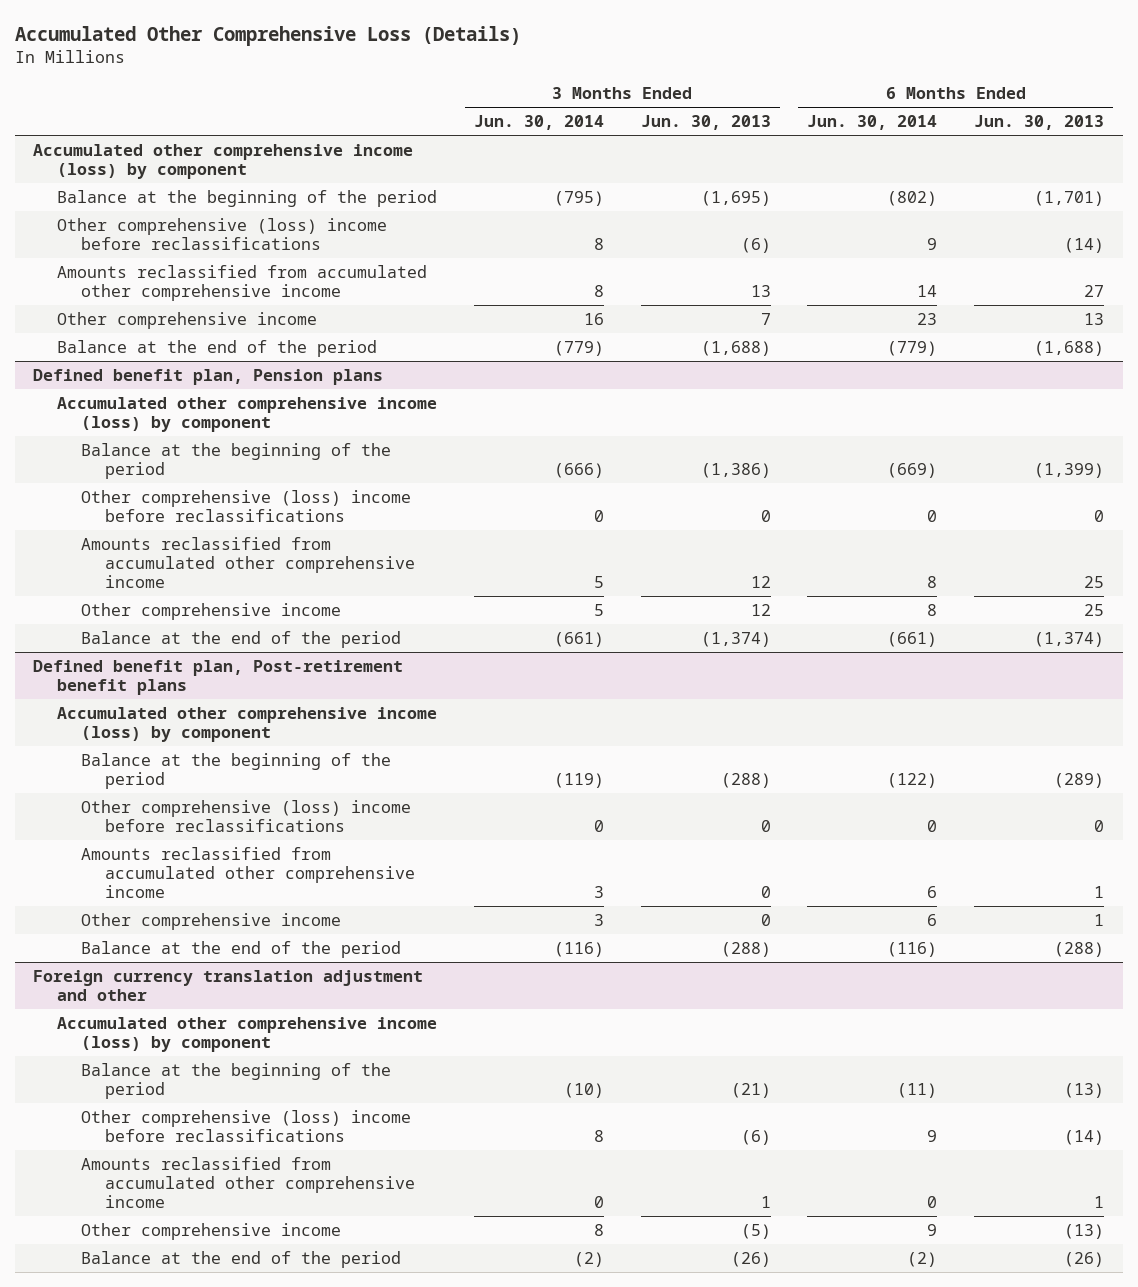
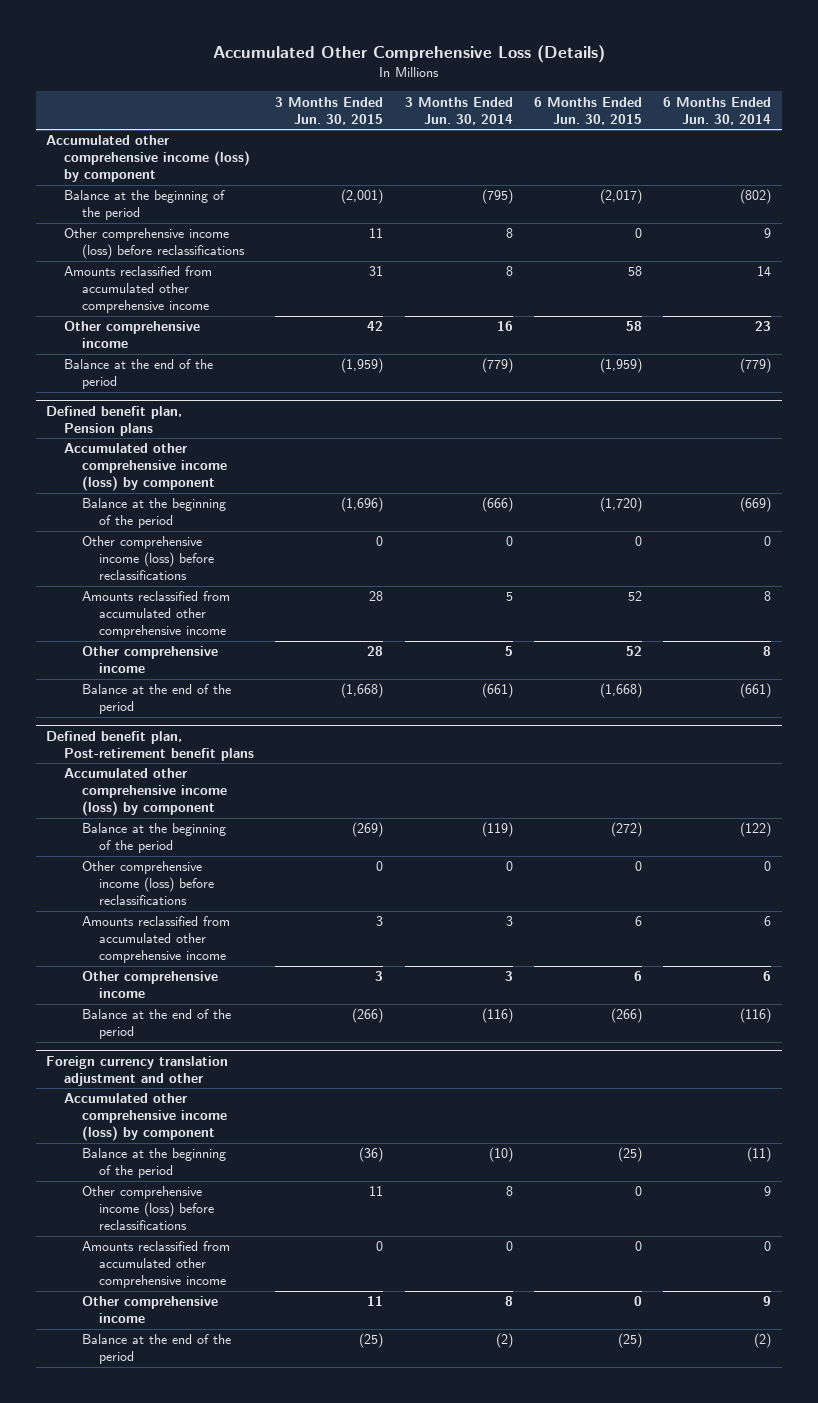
[640,114,771,130] Jun. 30, 2013 -> none
[974,114,1105,130] Jun. 30, 2013 -> none
none -> [275,96,384,125] 3 Months Ended Jun. 30, 2015
none -> [533,96,642,125] 6 Months Ended Jun. 30, 2015
[57,217,388,250] Other comprehensive (loss) income before reclassifications -> [64,228,245,260] Other comprehensive income (loss) before reclassifications
[80,489,411,522] Other comprehensive (loss) income before reclassifications -> [81,536,215,581] Other comprehensive income (loss) before reclassifications
[80,799,411,832] Other comprehensive (loss) income before reclassifications -> [81,861,215,906] Other comprehensive income (loss) before reclassifications
[80,1109,411,1142] Other comprehensive (loss) income before reclassifications -> [81,1186,215,1231] Other comprehensive income (loss) before reclassifications

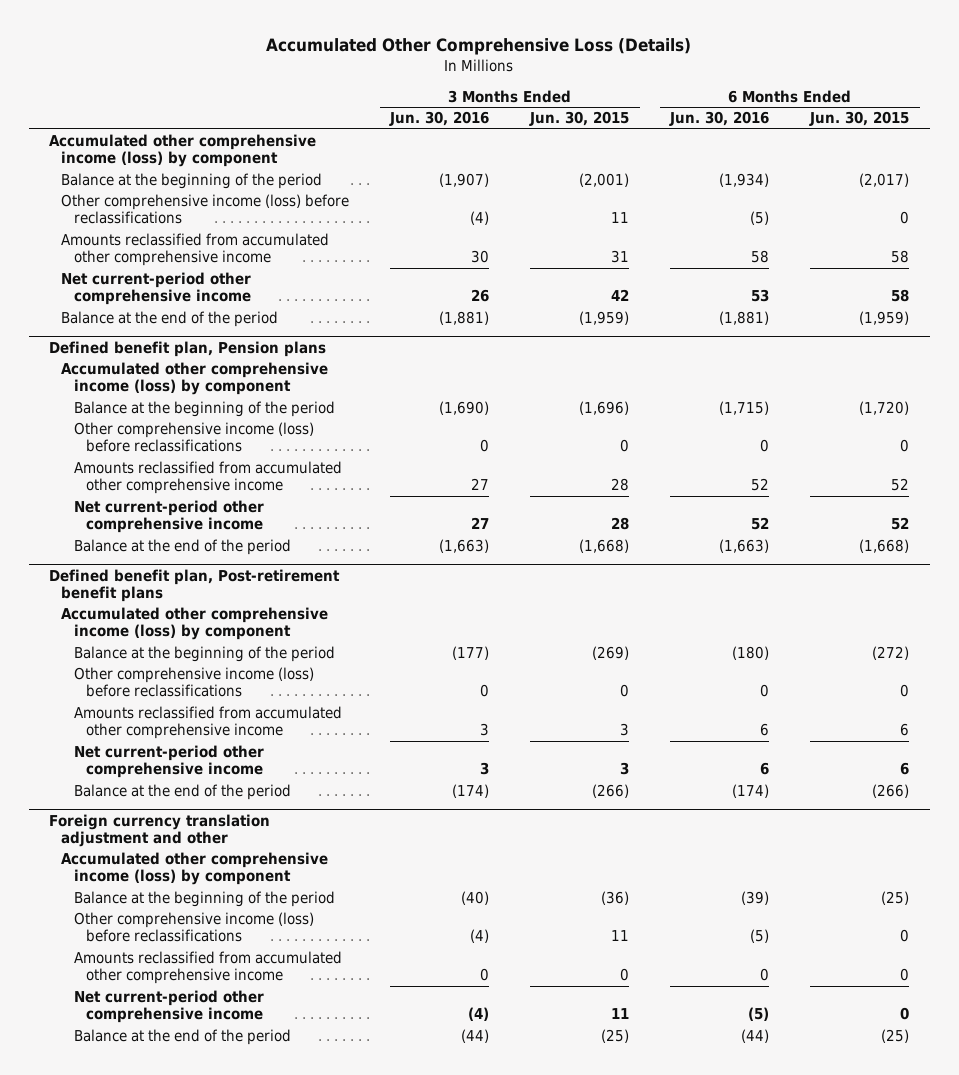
[404,96,513,125] 3 Months Ended Jun. 30, 2014 -> none
[663,96,772,125] 6 Months Ended Jun. 30, 2014 -> none
none -> [389,111,490,127] Jun. 30, 2016
none -> [669,111,770,127] Jun. 30, 2016
[64,321,201,349] Other comprehensive income -> [61,272,252,306] Net current-period other comprehensive income
[81,646,218,674] Other comprehensive income -> [73,500,264,534] Net current-period other comprehensive income
[81,971,218,999] Other comprehensive income -> [73,745,264,779] Net current-period other comprehensive income
[81,1296,218,1324] Other comprehensive income -> [73,990,264,1024] Net current-period other comprehensive income

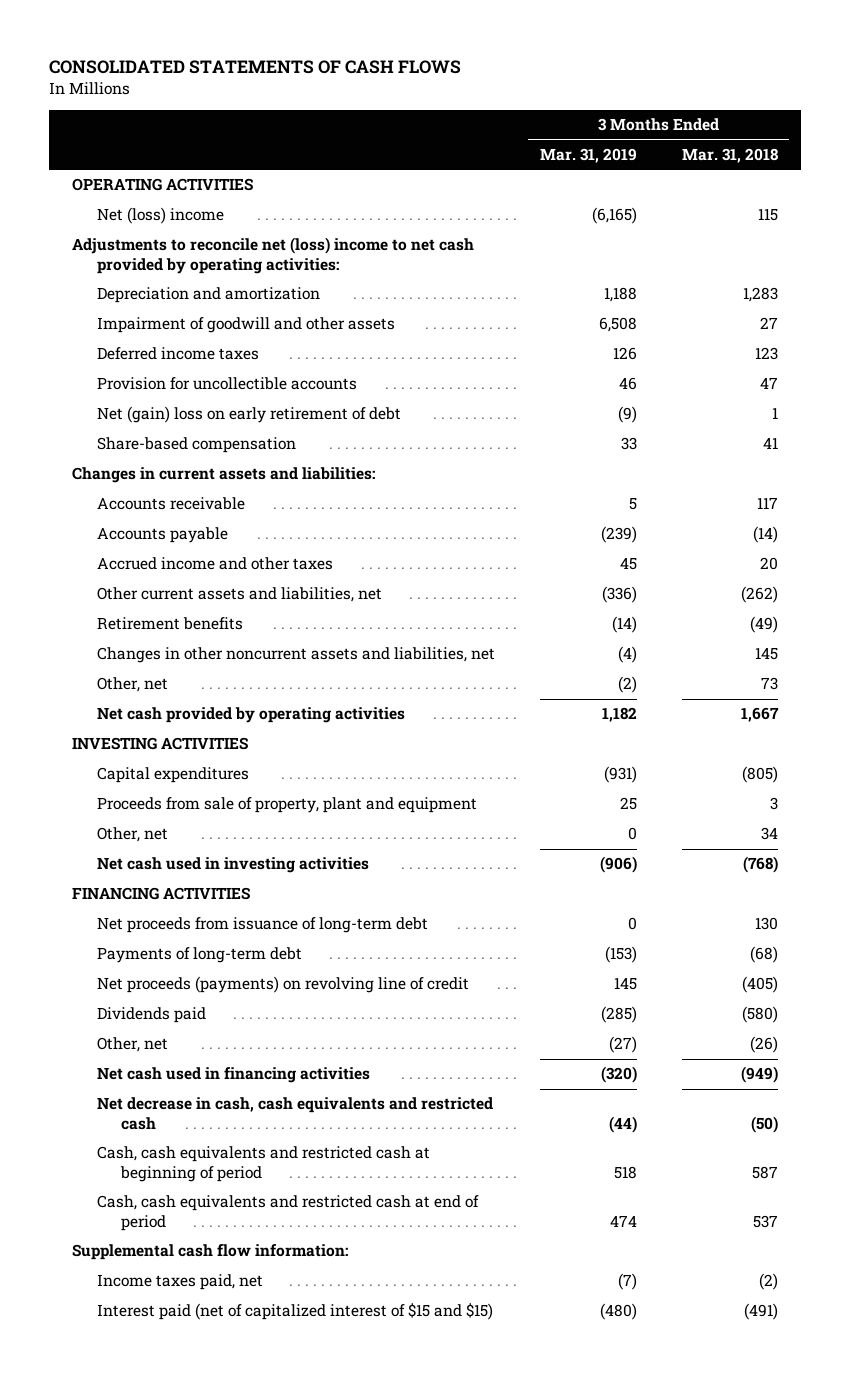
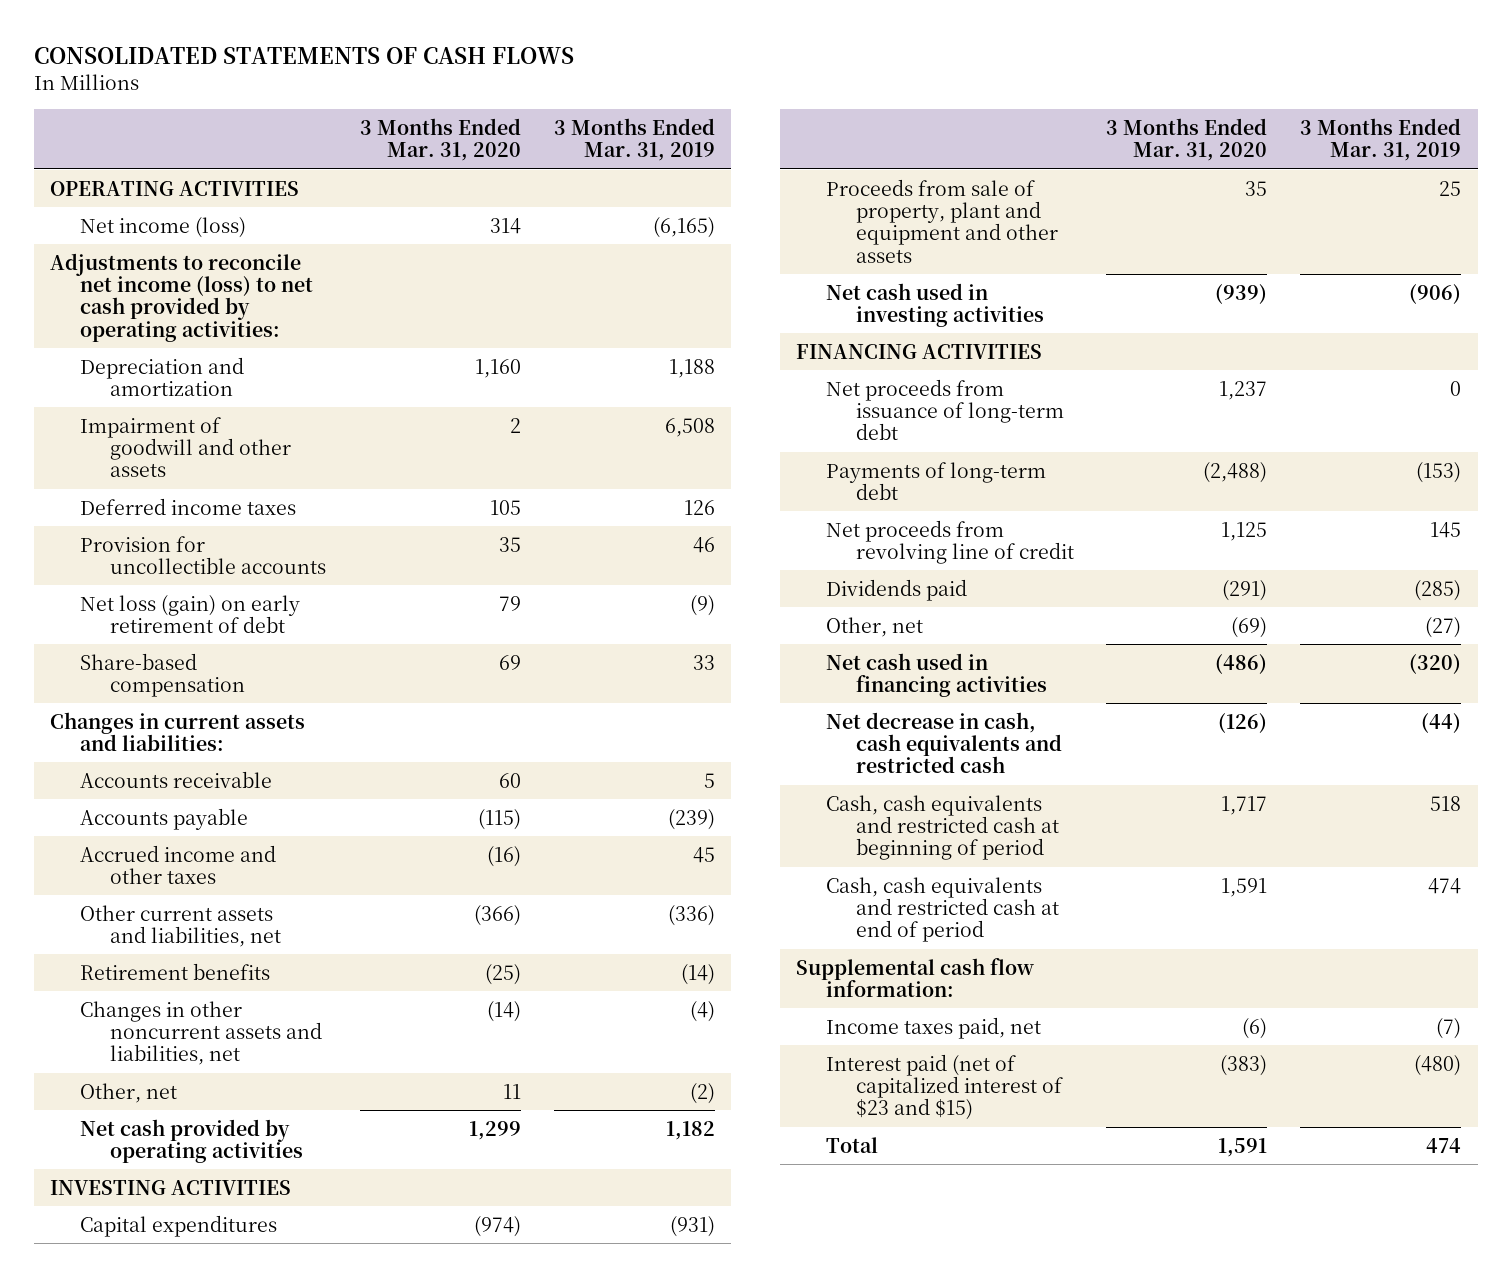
[682,147,779,163] Mar. 31, 2018 -> none
none -> [360,117,522,162] 3 Months Ended Mar. 31, 2020
[96,207,224,225] Net (loss) income -> [79,216,246,238] Net income (loss)
[71,237,474,274] Adjustments to reconcile net (loss) income to net cash provided by operating activities: -> [50,252,313,342] Adjustments to reconcile net income (loss) to net cash provided by operating activities:
[96,406,401,424] Net (gain) loss on early retirement of debt -> [79,594,300,633] Net loss (gain) on early retirement of debt
[96,827,168,843] Other, net -> none
[96,797,477,814] Proceeds from sale of property, plant and equipment -> [825,178,1058,263] Proceeds from sale of property, plant and equipment and other assets
[96,976,469,994] Net proceeds (payments) on revolving line of credit -> [825,519,1074,564] Net proceeds from revolving line of credit
[96,1303,493,1321] Interest paid (net of capitalized interest of $15 and $15) -> [825,1053,1063,1121] Interest paid (net of capitalized interest of $23 and $15)
none -> [825,1136,878,1153] Total

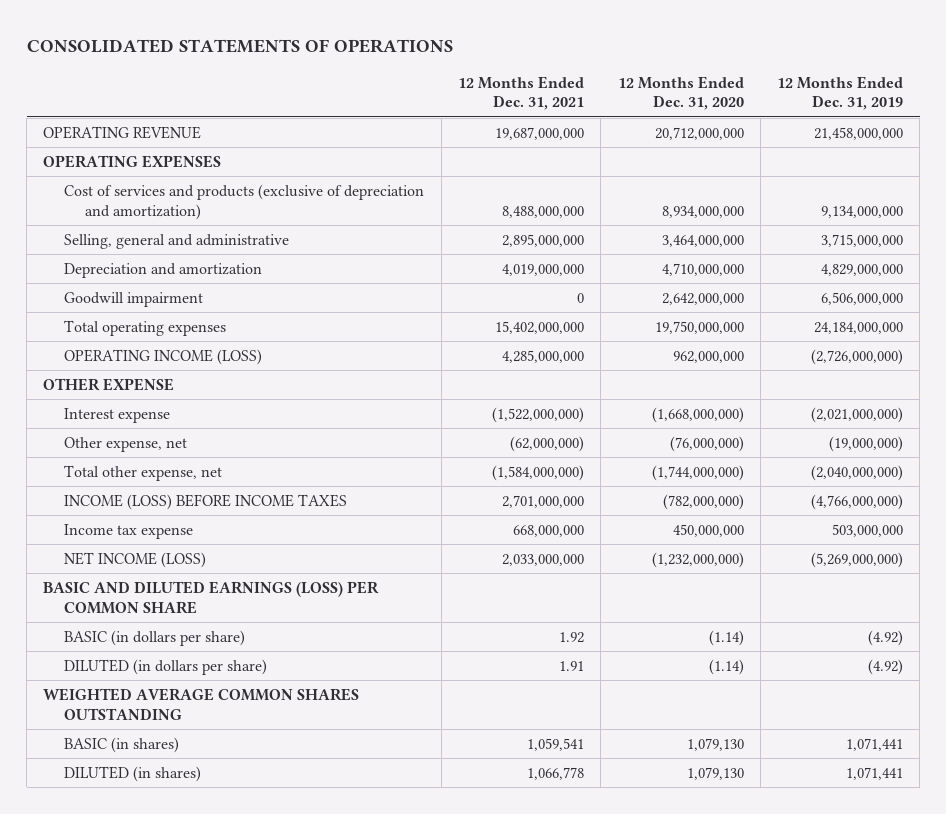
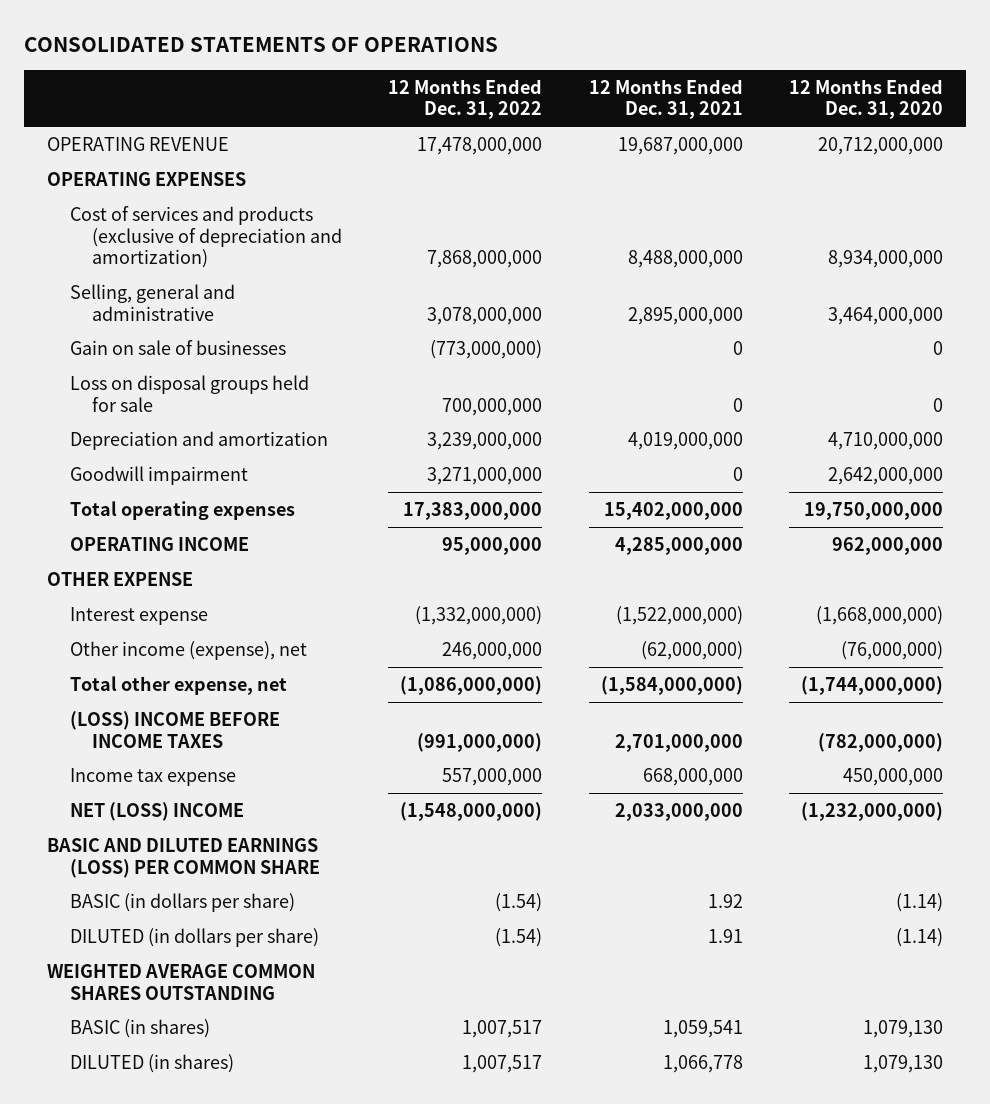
[777,75,904,111] 12 Months Ended Dec. 31, 2019 -> none
none -> [388,78,543,120] 12 Months Ended Dec. 31, 2022
none -> [69,339,286,355] Gain on sale of businesses
none -> [69,374,309,412] Loss on disposal groups held for sale
[64,348,263,365] OPERATING INCOME (LOSS) -> [69,536,249,551] OPERATING INCOME
[64,436,188,452] Other expense, net -> [69,640,307,660] Other income (expense), net
[64,493,348,510] INCOME (LOSS) BEFORE INCOME TAXES -> [69,710,280,748] (LOSS) INCOME BEFORE INCOME TAXES
[64,551,207,568] NET INCOME (LOSS) -> [69,801,244,821] NET (LOSS) INCOME

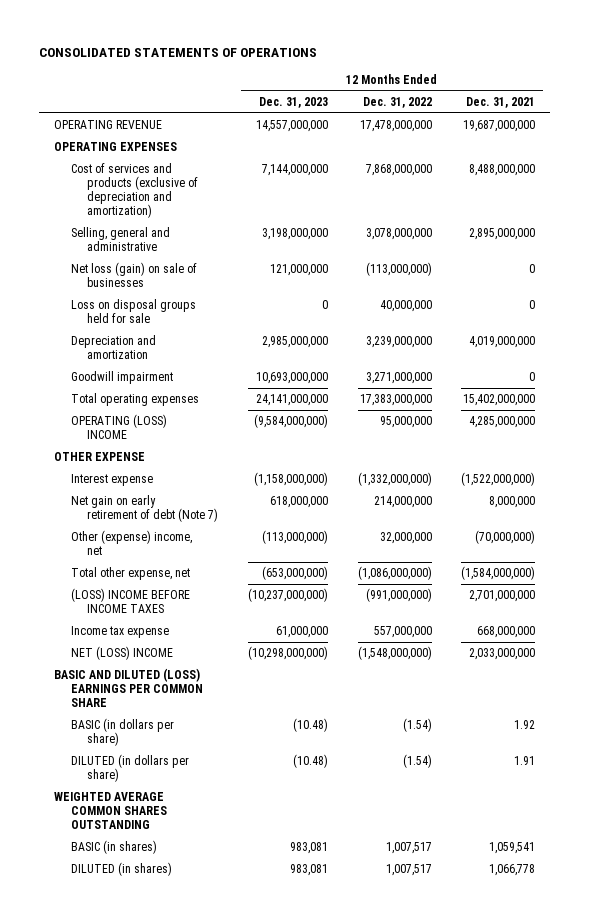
[788,78,943,120] 12 Months Ended Dec. 31, 2020 -> none
none -> [258,97,328,109] Dec. 31, 2023
[69,339,286,355] Gain on sale of businesses -> [70,262,197,288] Net loss (gain) on sale of businesses
[430,339,543,359] (773,000,000) -> [365,262,432,277] (113,000,000)
[442,397,543,416] 700,000,000 -> [379,300,432,313] 40,000,000
[69,536,249,551] OPERATING INCOME -> [70,414,167,440] OPERATING (LOSS) INCOME
none -> [70,495,219,523] Net gain on early retirement of debt (Note 7)
[69,640,307,660] Other income (expense), net -> [70,530,192,556] Other (expense) income, net
[442,641,543,660] 246,000,000 -> [379,532,432,545] 32,000,000
[640,640,743,660] (62,000,000) -> [475,530,536,545] (70,000,000)
[47,837,320,878] BASIC AND DILUTED EARNINGS (LOSS) PER COMMON SHARE -> [54,668,203,708] BASIC AND DILUTED (LOSS) EARNINGS PER COMMON SHARE

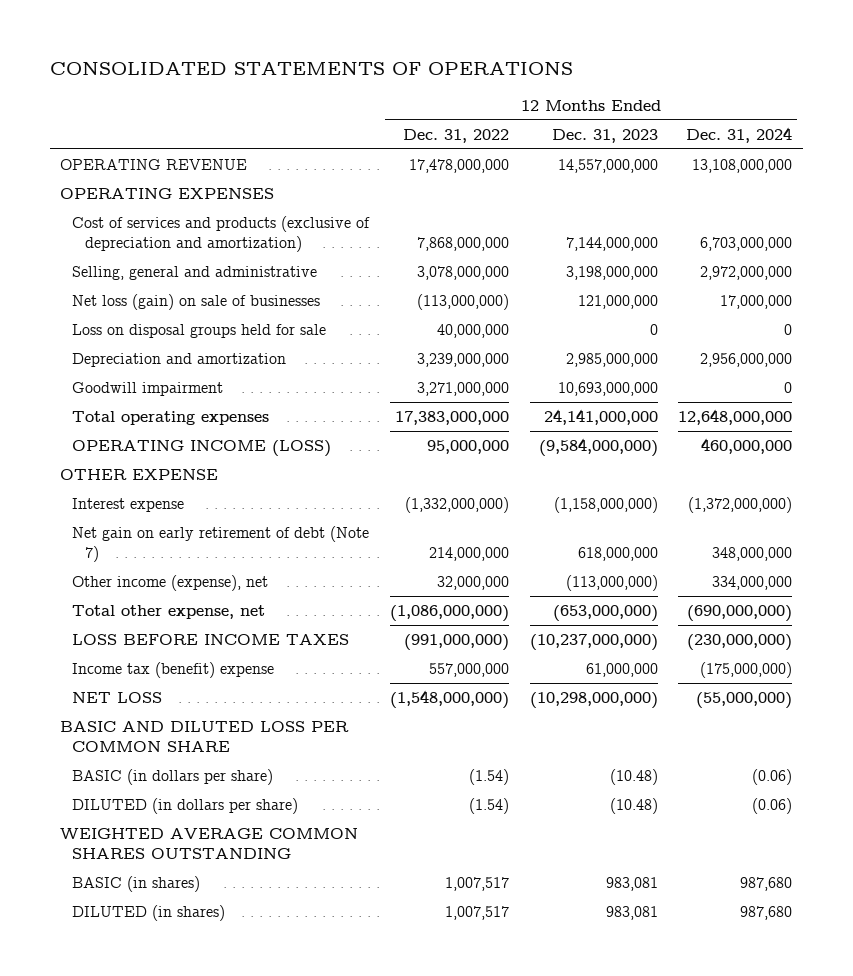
[466,97,536,109] Dec. 31, 2021 -> none
none -> [686,126,793,143] Dec. 31, 2024
[70,414,167,440] OPERATING (LOSS) INCOME -> [72,439,332,457] OPERATING INCOME (LOSS)
[70,530,192,556] Other (expense) income, net -> [72,574,269,591] Other income (expense), net
[70,588,190,614] (LOSS) INCOME BEFORE INCOME TAXES -> [72,633,350,645] LOSS BEFORE INCOME TAXES
[70,626,169,639] Income tax expense -> [72,661,275,678] Income tax (benefit) expense
[70,646,173,661] NET (LOSS) INCOME -> [72,691,163,703] NET LOSS
[54,668,203,708] BASIC AND DILUTED (LOSS) EARNINGS PER COMMON SHARE -> [60,720,350,753] BASIC AND DILUTED LOSS PER COMMON SHARE

